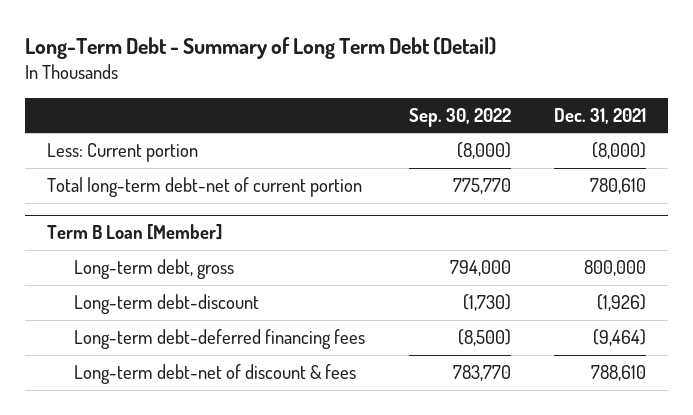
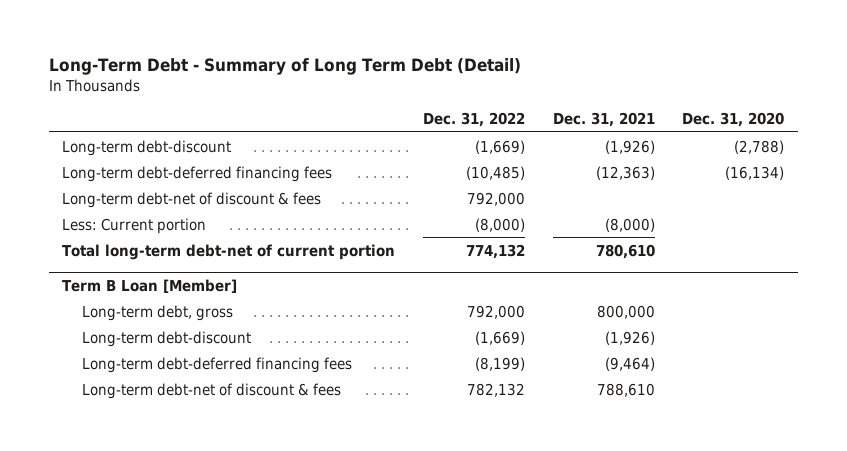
[408,107,511,127] Sep. 30, 2022 -> none
none -> [423,111,526,127] Dec. 31, 2022
none -> [682,111,785,127] Dec. 31, 2020
none -> [62,139,232,156] Long-term debt-discount
none -> [62,165,333,182] Long-term debt-deferred financing fees
none -> [62,191,322,208] Long-term debt-net of discount & fees

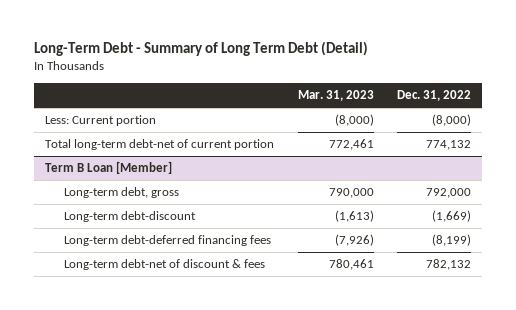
[552,111,655,127] Dec. 31, 2021 -> none
[682,111,785,127] Dec. 31, 2020 -> none
none -> [297,90,374,102] Mar. 31, 2023
[62,139,232,156] Long-term debt-discount -> none
[62,165,333,182] Long-term debt-deferred financing fees -> none
[62,191,322,208] Long-term debt-net of discount & fees -> none

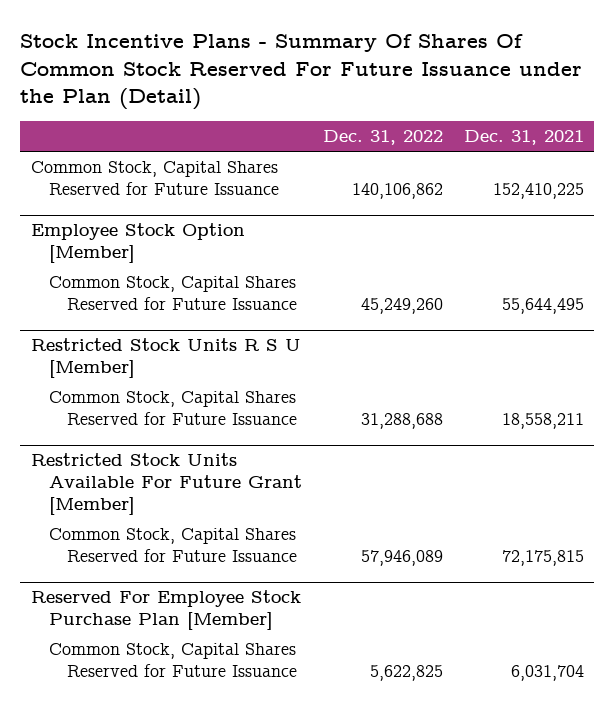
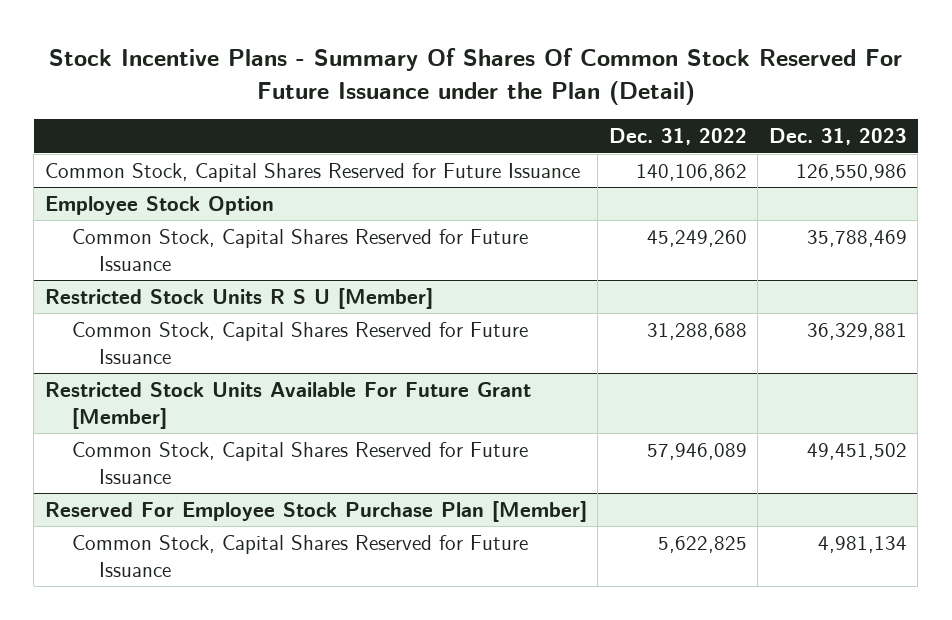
[463,130,584,146] Dec. 31, 2021 -> none
none -> [768,128,907,146] Dec. 31, 2023
[30,223,245,264] Employee Stock Option [Member] -> [44,195,274,215] Employee Stock Option

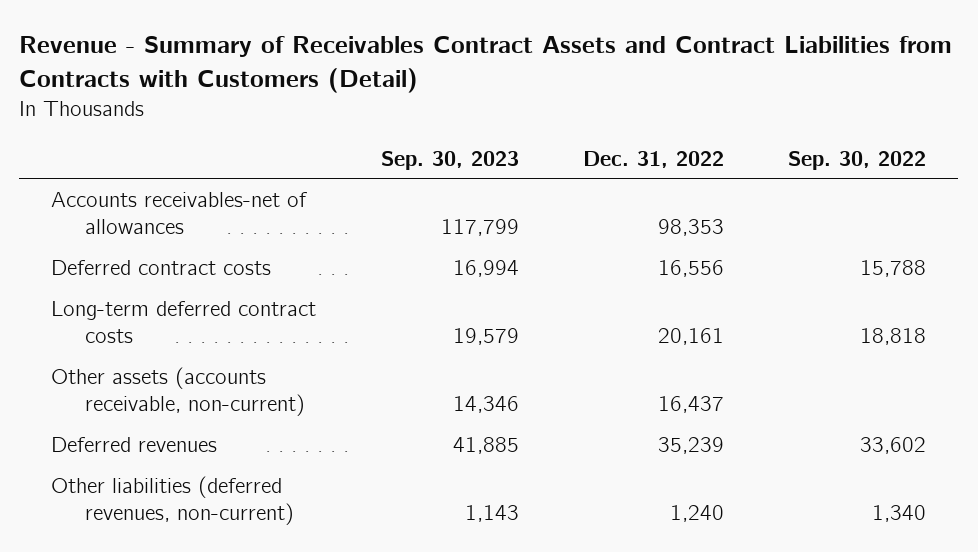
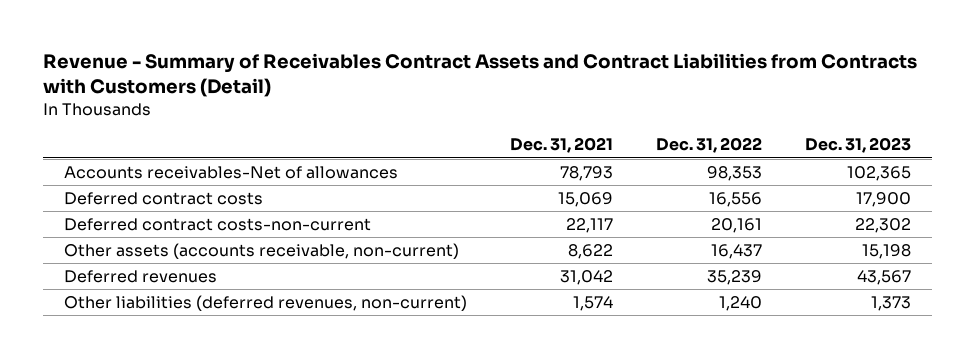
[380,150,519,170] Sep. 30, 2023 -> none
[788,150,927,170] Sep. 30, 2022 -> none
none -> [509,137,613,154] Dec. 31, 2021
none -> [804,137,911,154] Dec. 31, 2023
[51,191,308,235] Accounts receivables-net of allowances -> [64,166,399,180] Accounts receivables-Net of allowances
[51,300,317,344] Long-term deferred contract costs -> [64,218,372,232] Deferred contract costs-non-current

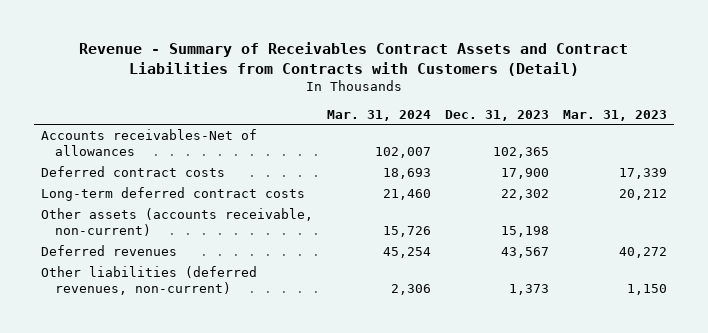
[509,137,613,154] Dec. 31, 2021 -> none
[655,137,762,154] Dec. 31, 2022 -> none
none -> [326,109,431,121] Mar. 31, 2024
none -> [563,109,668,121] Mar. 31, 2023
[64,218,372,232] Deferred contract costs-non-current -> [40,186,305,201] Long-term deferred contract costs

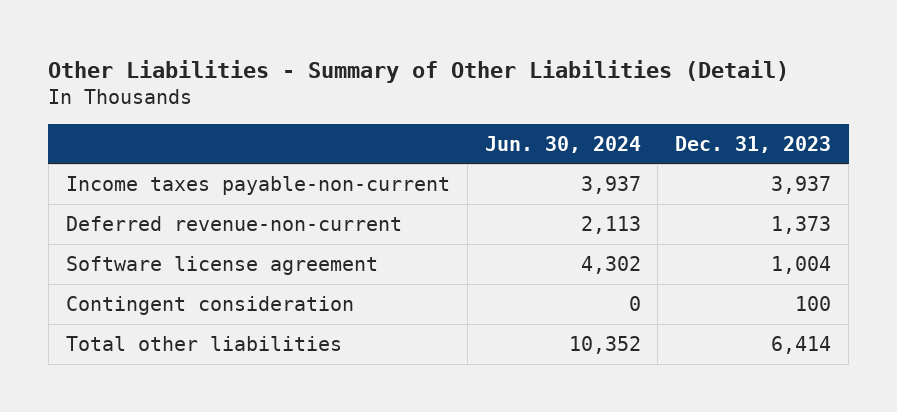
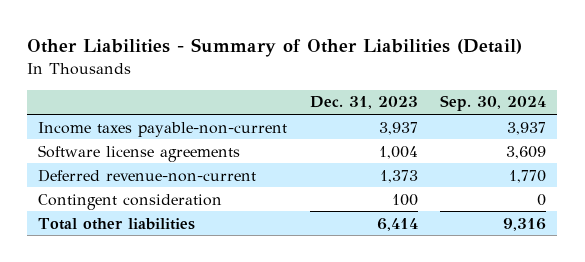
[484,135,641,153] Jun. 30, 2024 -> none
none -> [440,95,547,112] Sep. 30, 2024
none -> [38,144,241,162] Software license agreements
[65,255,378,275] Software license agreement -> none

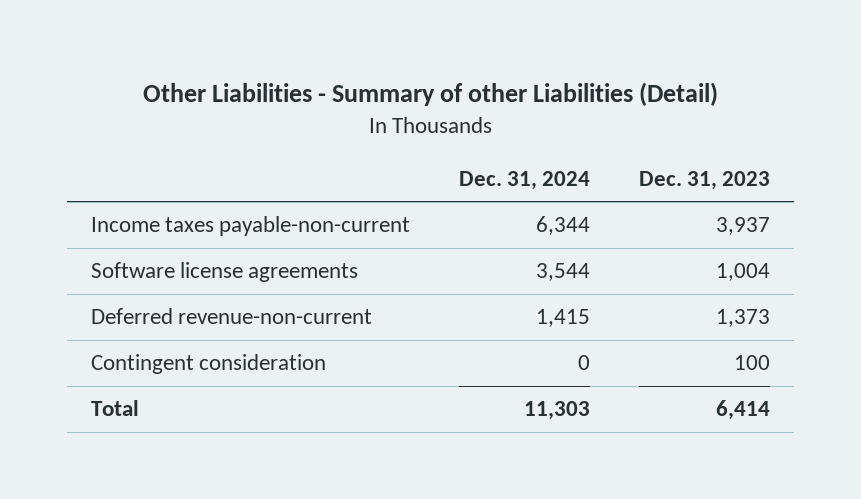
[27,38,523,58] Other Liabilities - Summary of Other Liabilities (Detail) -> [142,82,718,107] Other Liabilities - Summary of other Liabilities (Detail)
[440,95,547,112] Sep. 30, 2024 -> none
none -> [459,170,591,190] Dec. 31, 2024
[38,217,196,230] Total other liabilities -> [91,400,140,417] Total

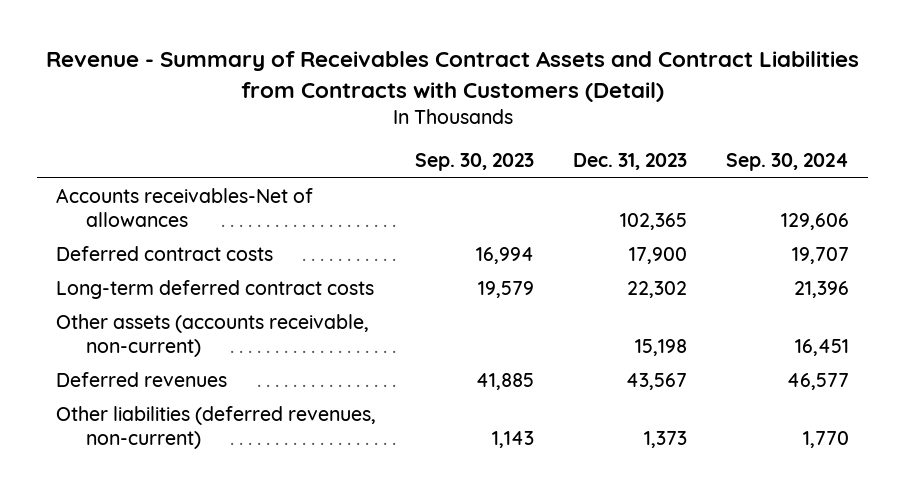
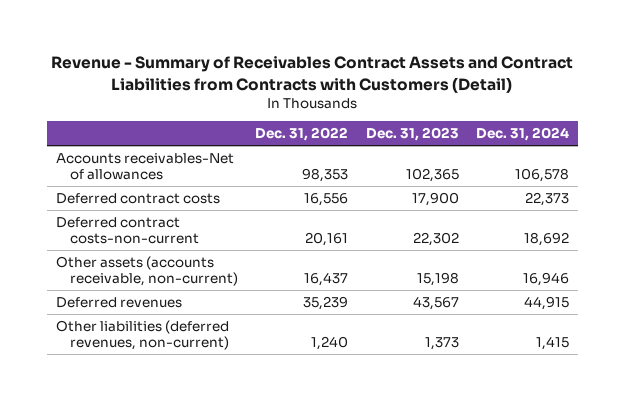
[415,153,535,172] Sep. 30, 2023 -> none
[725,153,849,172] Sep. 30, 2024 -> none
none -> [255,127,349,142] Dec. 31, 2022
none -> [475,127,569,142] Dec. 31, 2024
[56,280,375,300] Long-term deferred contract costs -> [56,216,199,245] Deferred contract costs-non-current

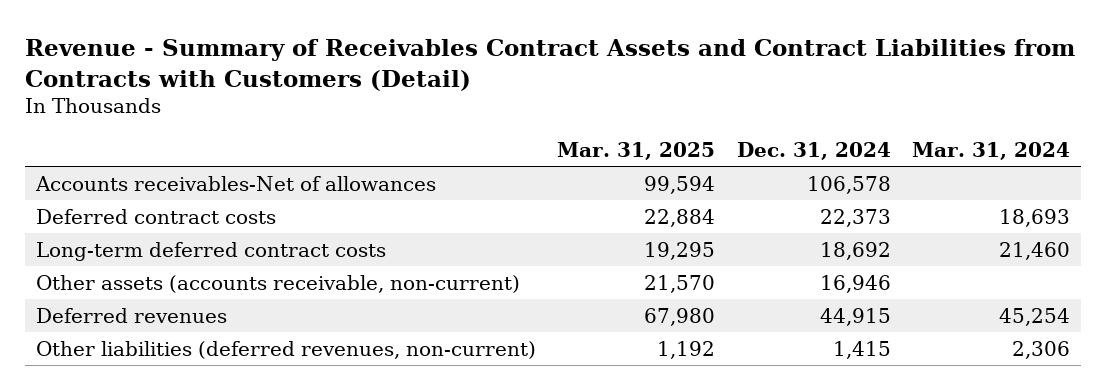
[255,127,349,142] Dec. 31, 2022 -> none
[365,127,459,142] Dec. 31, 2023 -> none
none -> [557,142,716,161] Mar. 31, 2025
none -> [912,142,1071,161] Mar. 31, 2024
[56,216,199,245] Deferred contract costs-non-current -> [35,241,386,261] Long-term deferred contract costs

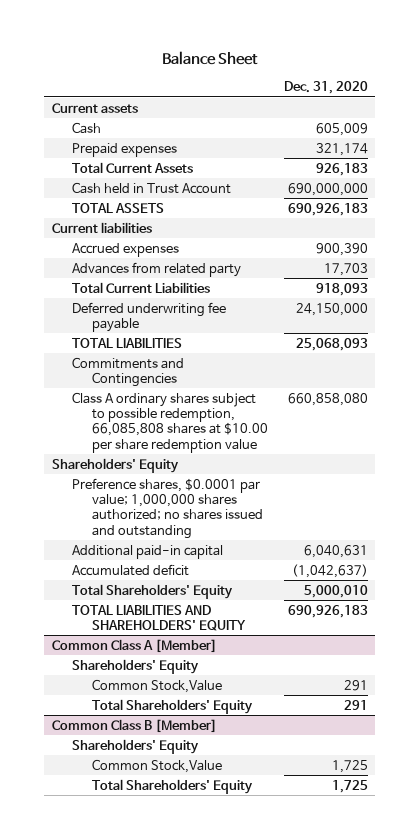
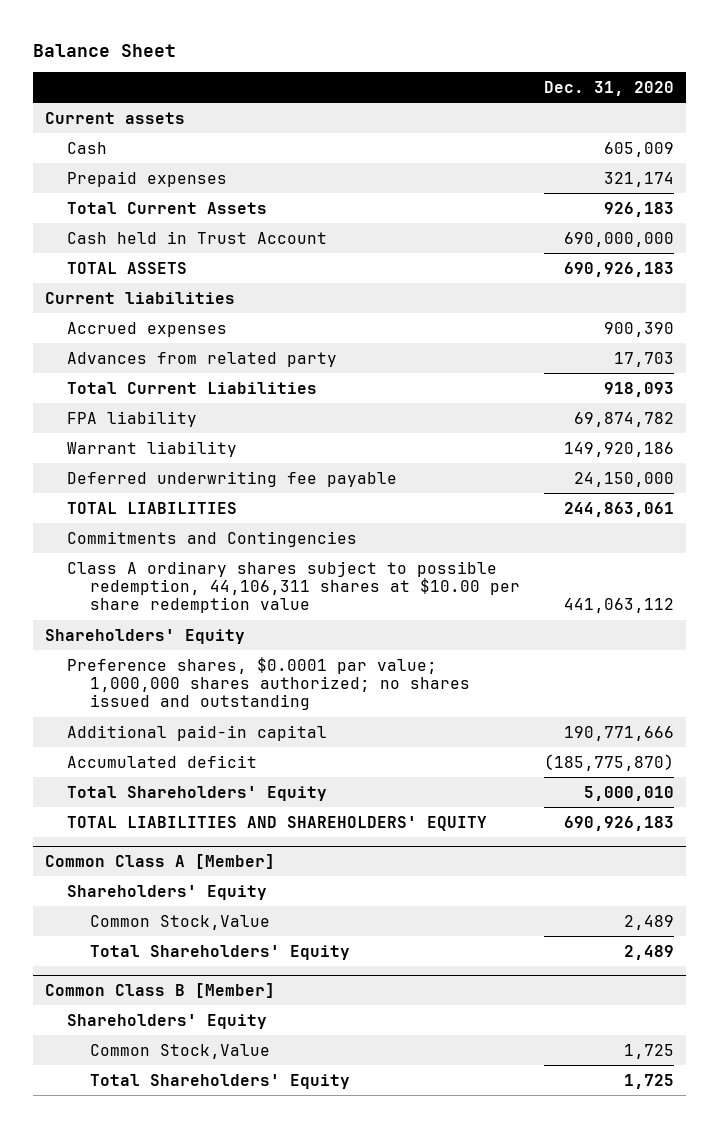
none -> [67,410,198,427] FPA liability
none -> [67,440,238,457] Warrant liability
[295,337,368,351] 25,068,093 -> [563,501,674,517] 244,863,061
[71,391,268,453] Class A ordinary shares subject to possible redemption, 66,085,808 shares at $10.00 per share redemption value -> [67,560,520,614] Class A ordinary shares subject to possible redemption, 44,106,311 shares at $10.00 per share redemption value
[287,392,368,406] 660,858,080 -> [563,598,674,614] 441,063,112
[303,544,368,558] 6,040,631 -> [563,725,674,741] 190,771,666
[291,563,368,578] (1,042,637) -> [543,753,674,771] (185,775,870)
[343,679,368,691] 291 -> [623,914,674,930] 2,489
[343,699,368,710] 291 -> [623,944,674,960] 2,489

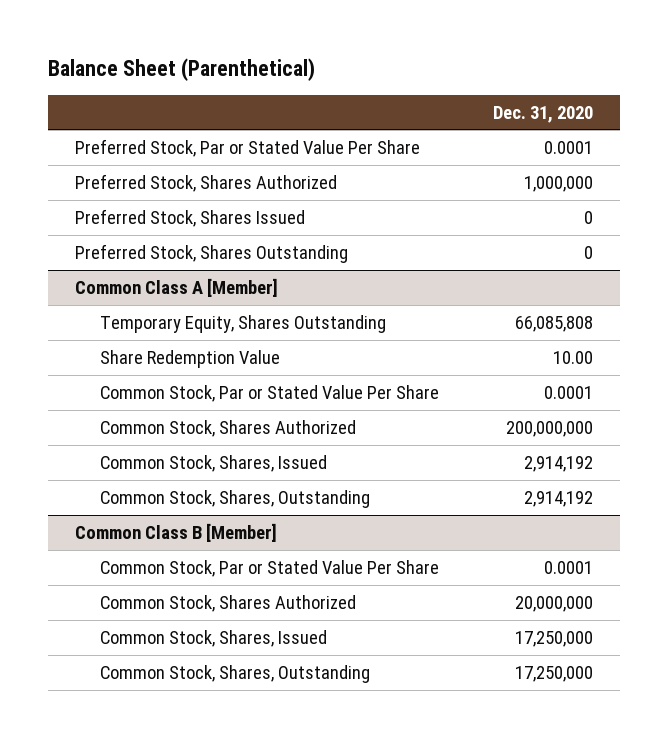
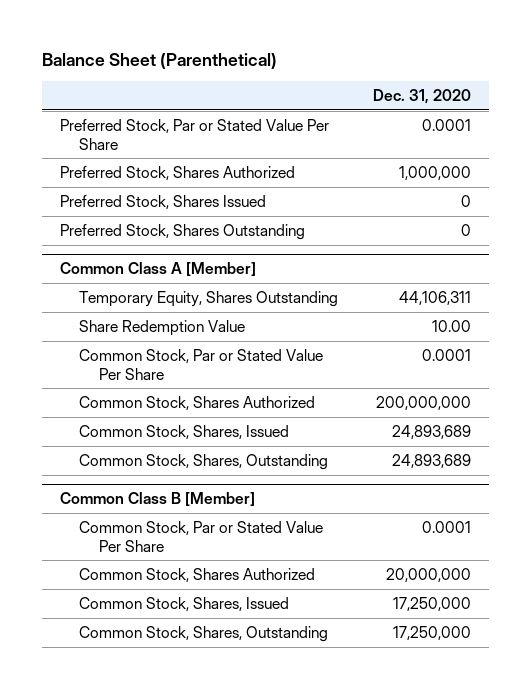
[514,315,593,332] 66,085,808 -> [399,290,472,305] 44,106,311
[523,455,593,472] 2,914,192 -> [392,424,472,439] 24,893,689
[523,490,593,507] 2,914,192 -> [392,453,472,468] 24,893,689

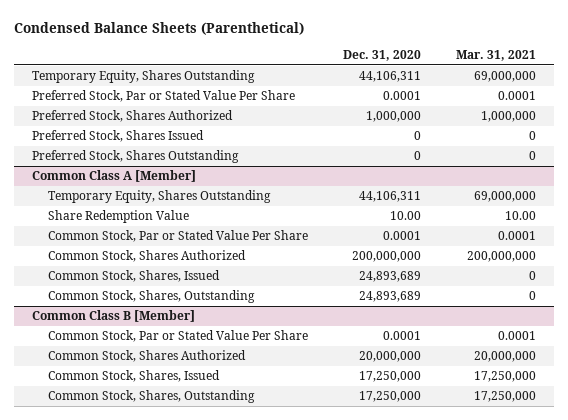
[41,52,277,69] Balance Sheet (Parenthetical) -> [14,21,305,35] Condensed Balance Sheets (Parenthetical)
none -> [456,49,537,61] Mar. 31, 2021
none -> [31,70,255,84] Temporary Equity, Shares Outstanding

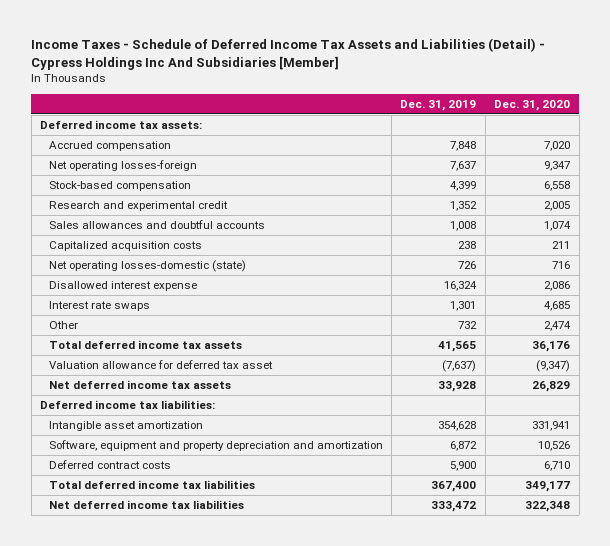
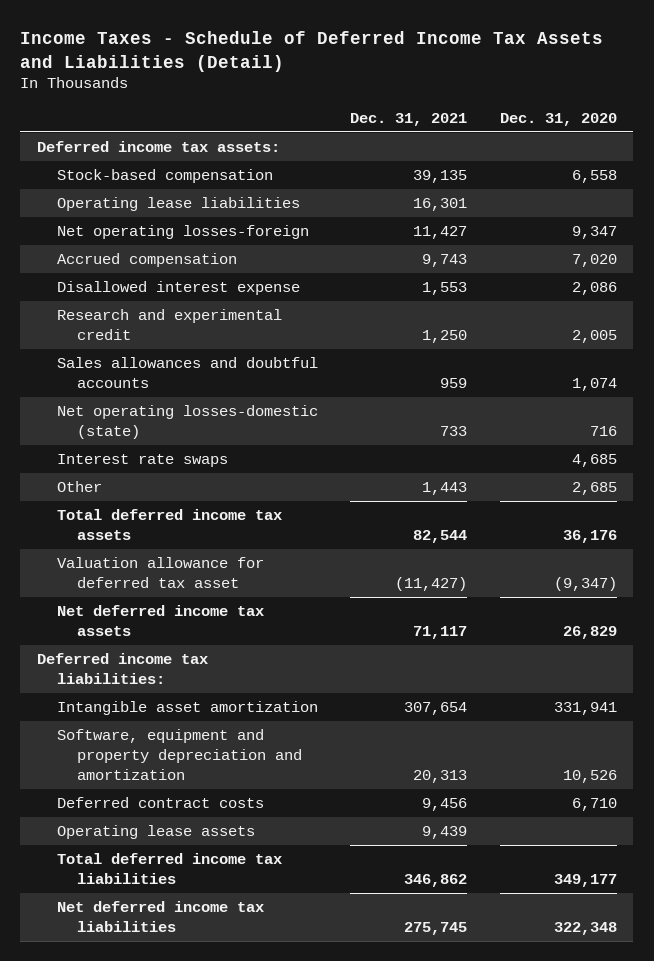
[31,37,546,70] Income Taxes - Schedule of Deferred Income Tax Assets and Liabilities (Detail) - Cypress Holdings Inc And Subsidiaries [Member] -> [20,31,604,72] Income Taxes - Schedule of Deferred Income Tax Assets and Liabilities (Detail)
[400,99,477,111] Dec. 31, 2019 -> none
none -> [350,112,468,126] Dec. 31, 2021
none -> [56,197,300,212] Operating lease liabilities
[48,160,197,172] Net operating losses-foreign -> [56,225,309,240] Net operating losses-foreign
[48,141,171,152] Accrued compensation -> [56,253,237,268] Accrued compensation
[48,281,197,292] Disallowed interest expense -> [56,281,300,296] Disallowed interest expense
[48,241,202,252] Capitalized acquisition costs -> none
[544,321,572,332] 2,474 -> [571,482,617,496] 2,685
none -> [56,825,255,840] Operating lease assets

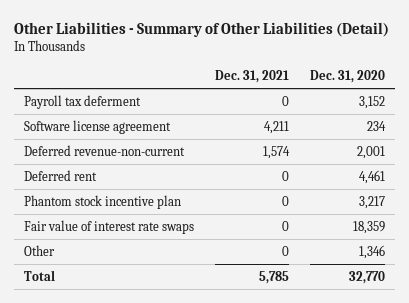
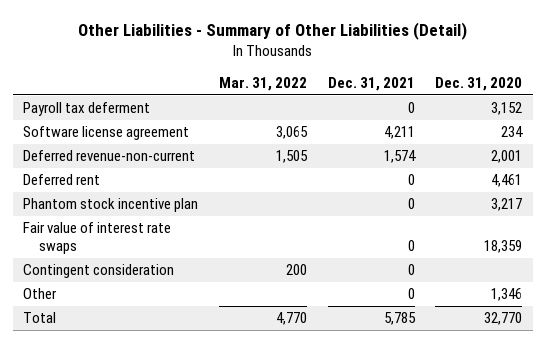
none -> [219,77,308,92] Mar. 31, 2022
none -> [23,264,175,279] Contingent consideration

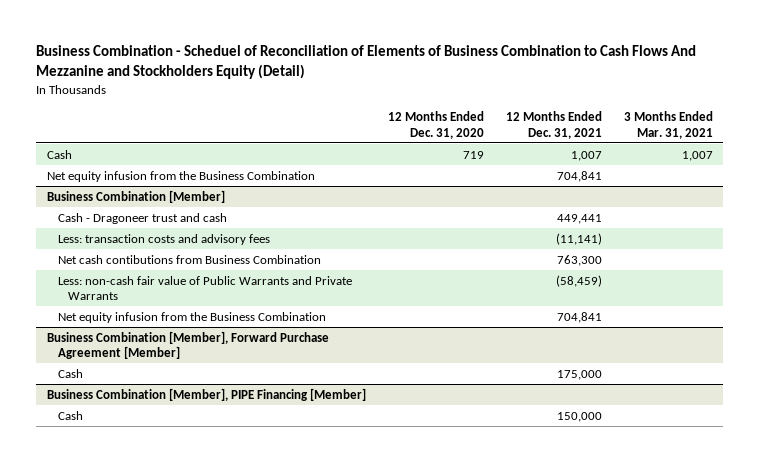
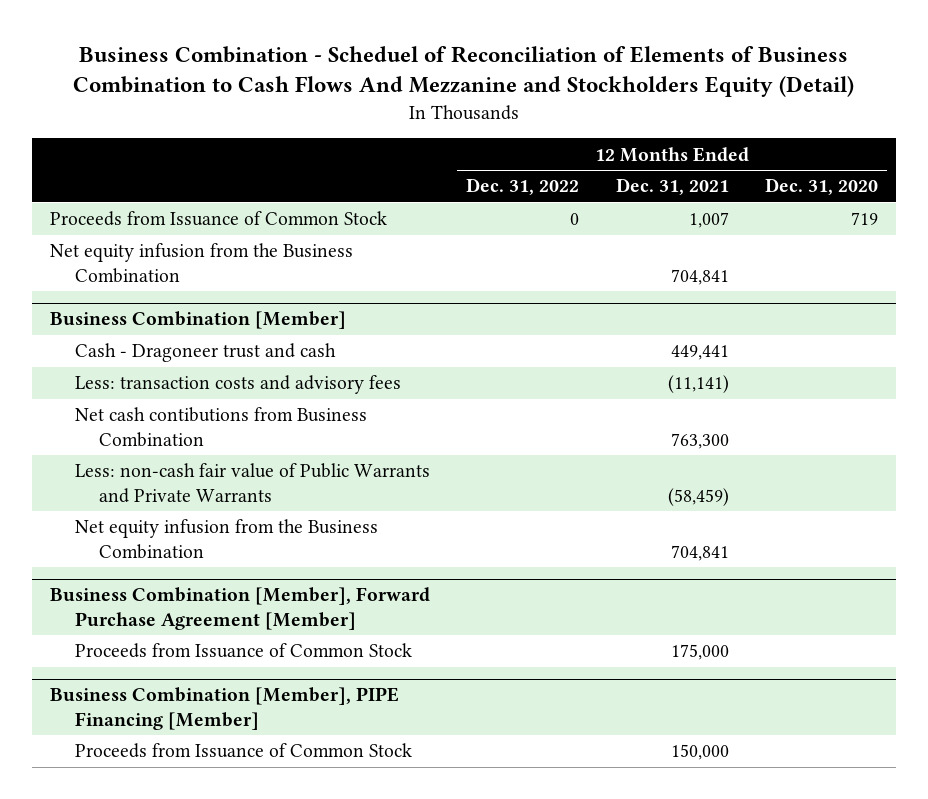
[623,111,713,139] 3 Months Ended Mar. 31, 2021 -> none
none -> [466,178,580,196] Dec. 31, 2022
[46,149,72,159] Cash -> [49,211,387,227] Proceeds from Issuance of Common Stock
[57,368,83,378] Cash -> [74,643,412,659] Proceeds from Issuance of Common Stock
[57,410,83,420] Cash -> [74,743,412,759] Proceeds from Issuance of Common Stock

